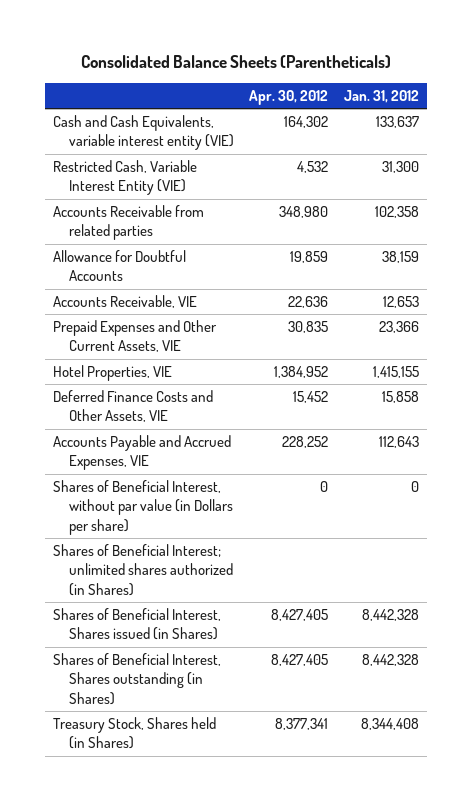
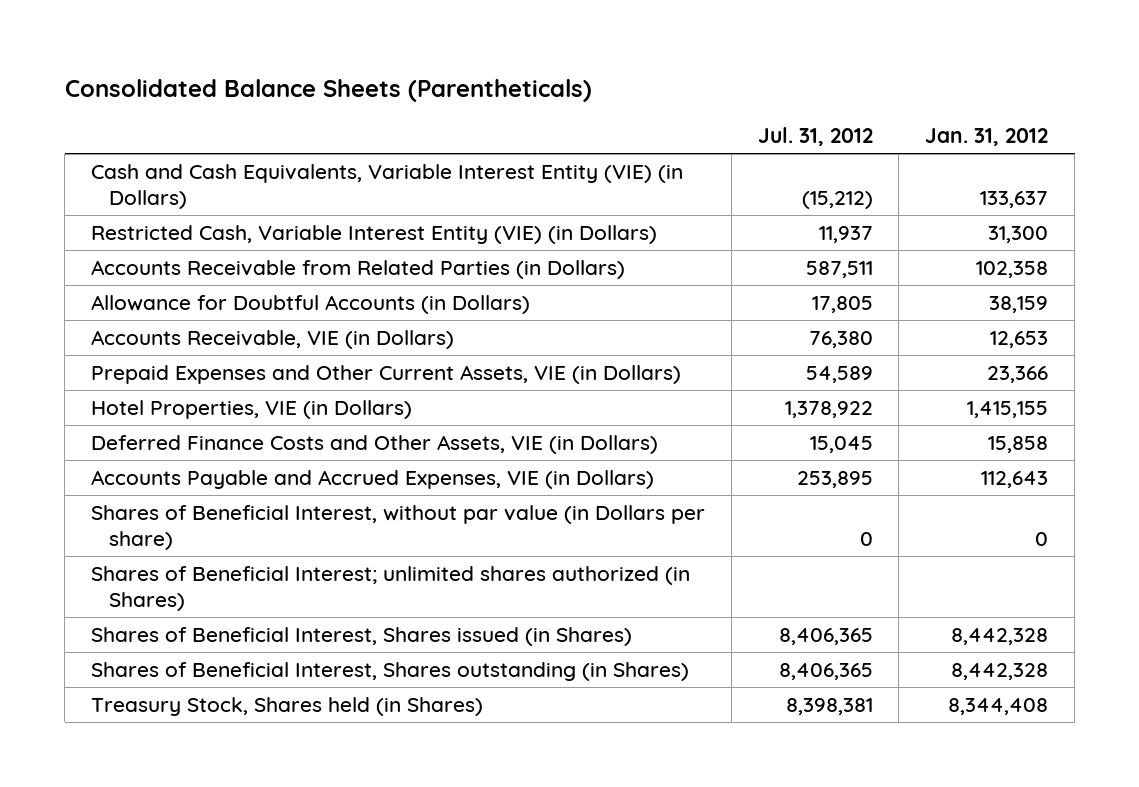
[249,90,329,106] Apr. 30, 2012 -> none
none -> [757,126,873,146] Jul. 31, 2012
[52,115,234,151] Cash and Cash Equivalents, variable interest entity (VIE) -> [90,164,683,209] Cash and Cash Equivalents, Variable Interest Entity (VIE) (in Dollars)
[52,160,197,196] Restricted Cash, Variable Interest Entity (VIE) -> [90,225,657,245] Restricted Cash, Variable Interest Entity (VIE) (in Dollars)
[52,205,204,241] Accounts Receivable from related parties -> [90,260,625,280] Accounts Receivable from Related Parties (in Dollars)
[52,250,186,282] Allowance for Doubtful Accounts -> [90,295,530,315] Allowance for Doubtful Accounts (in Dollars)
[52,295,197,309] Accounts Receivable, VIE -> [90,330,454,350] Accounts Receivable, VIE (in Dollars)
[52,320,217,353] Prepaid Expenses and Other Current Assets, VIE -> [90,365,681,385] Prepaid Expenses and Other Current Assets, VIE (in Dollars)
[52,365,172,382] Hotel Properties, VIE -> [90,400,412,420] Hotel Properties, VIE (in Dollars)
[52,390,213,423] Deferred Finance Costs and Other Assets, VIE -> [90,435,658,455] Deferred Finance Costs and Other Assets, VIE (in Dollars)
[52,435,231,471] Accounts Payable and Accrued Expenses, VIE -> [90,470,654,490] Accounts Payable and Accrued Expenses, VIE (in Dollars)

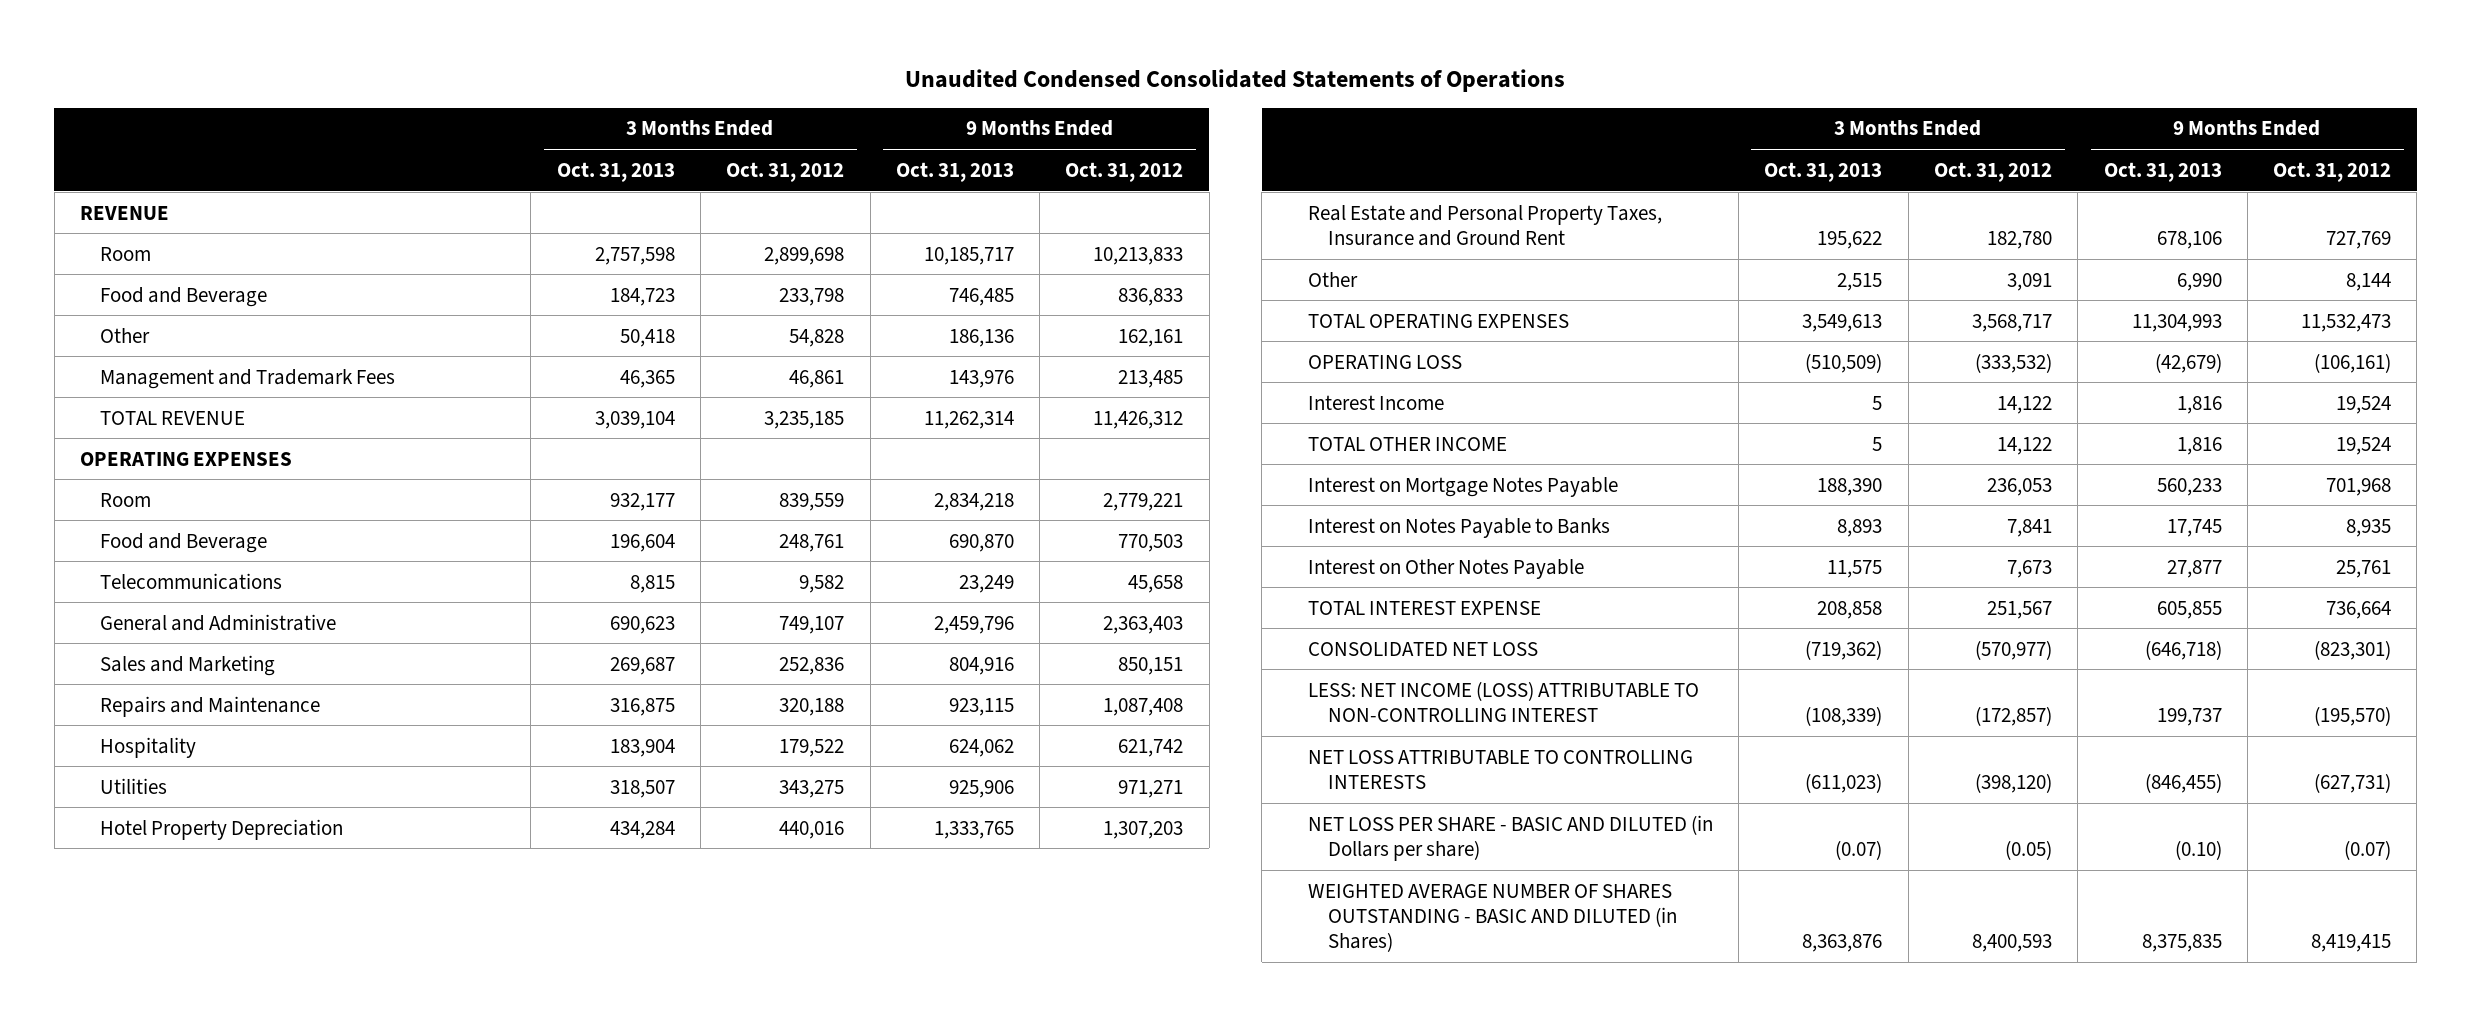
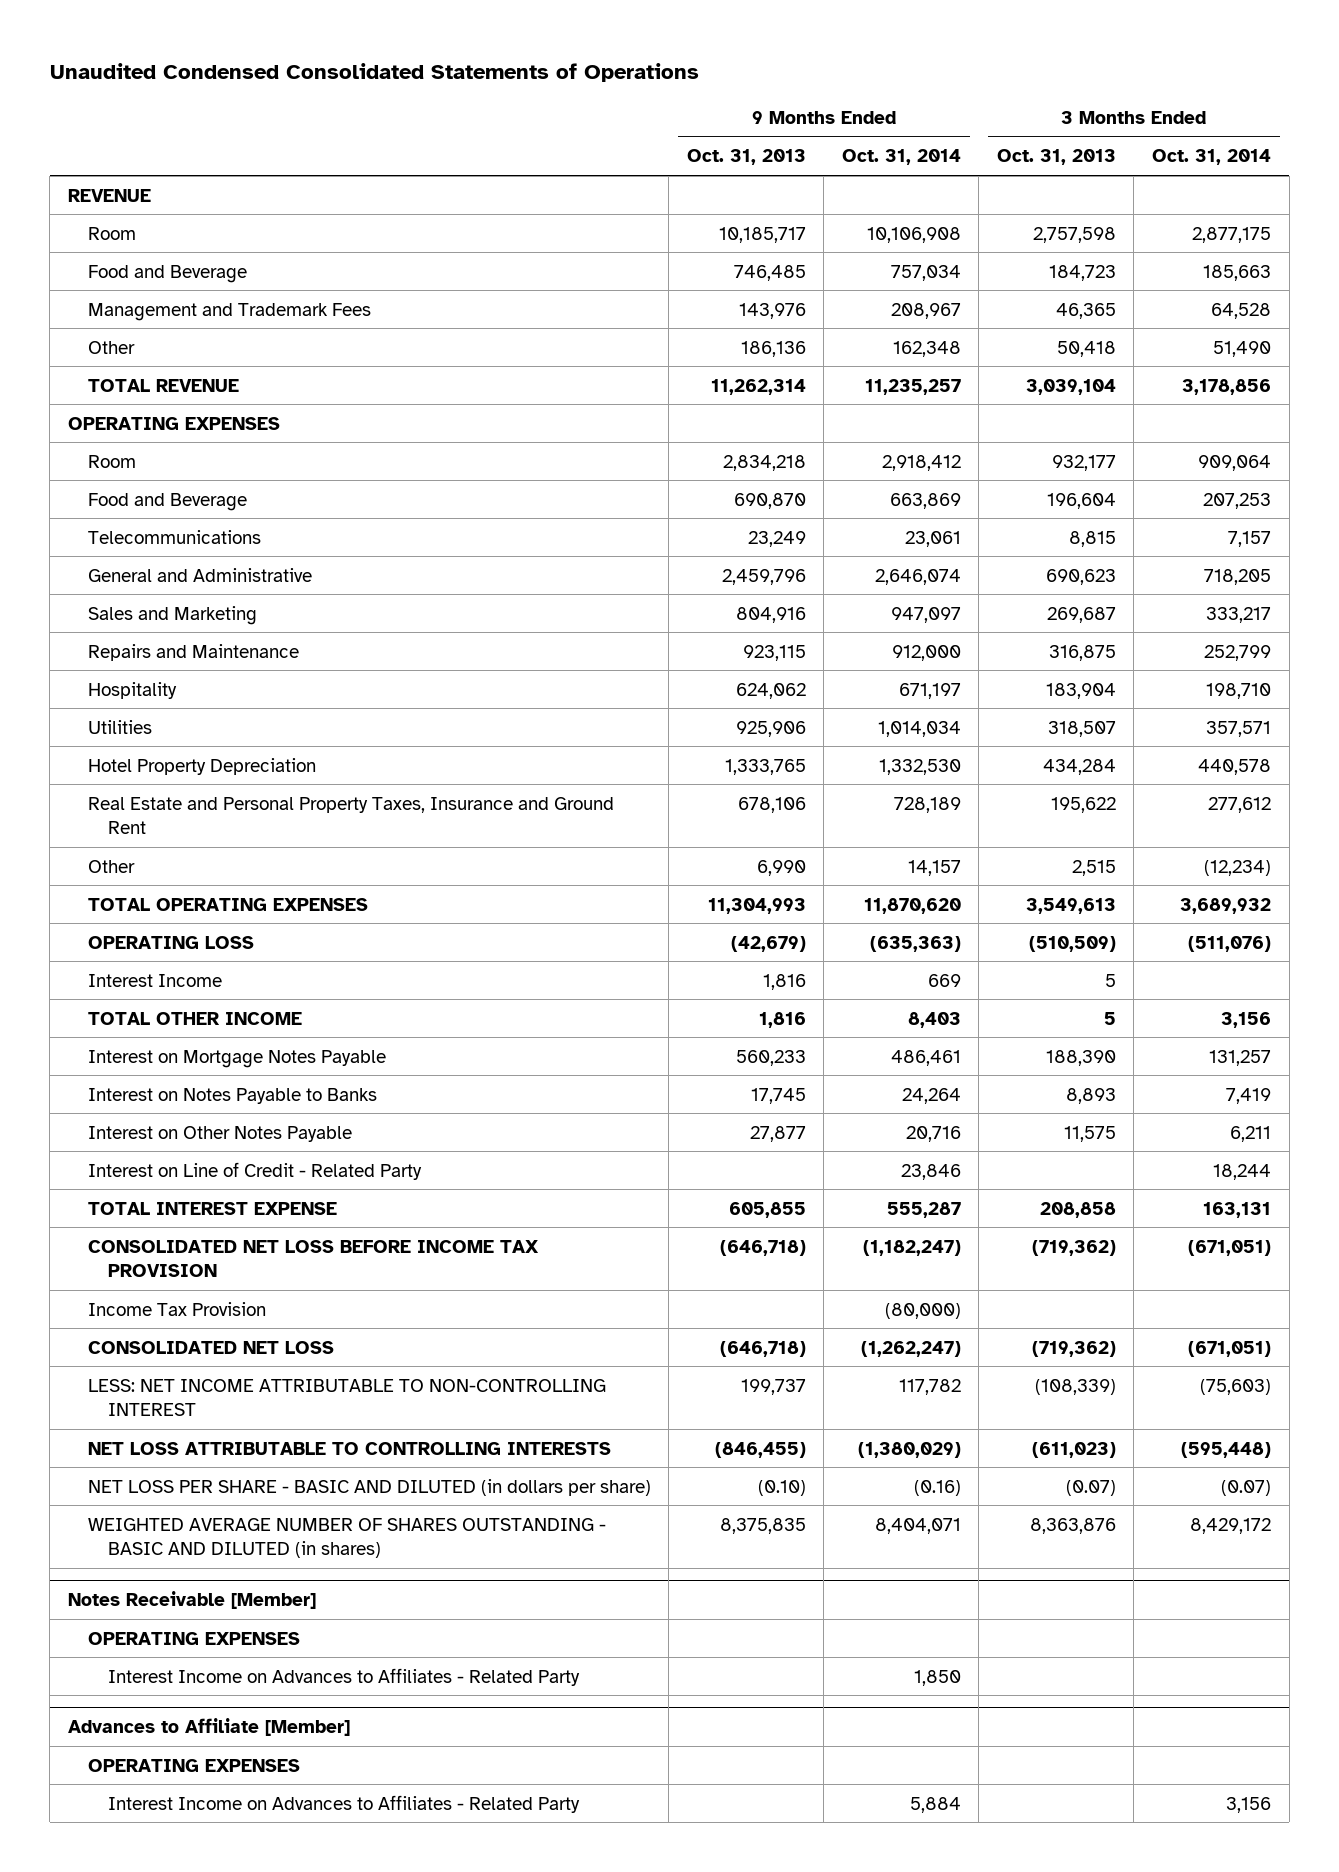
[726,161,845,182] Oct. 31, 2012 -> none
[1065,161,1184,182] Oct. 31, 2012 -> none
none -> [841,149,961,166] Oct. 31, 2014
none -> [1152,149,1272,166] Oct. 31, 2014
[99,327,150,343] Other -> [87,340,135,354] Other
none -> [87,1161,422,1180] Interest on Line of Credit - Related Party
none -> [87,1239,539,1278] CONSOLIDATED NET LOSS BEFORE INCOME TAX PROVISION
none -> [87,1301,266,1316] Income Tax Provision
[1307,680,1699,722] LESS: NET INCOME (LOSS) ATTRIBUTABLE TO NON-CONTROLLING INTEREST -> [87,1378,606,1417] LESS: NET INCOME ATTRIBUTABLE TO NON-CONTROLLING INTEREST
[1307,814,1713,861] NET LOSS PER SHARE - BASIC AND DILUTED (in Dollars per share) -> [87,1478,651,1496] NET LOSS PER SHARE - BASIC AND DILUTED (in dollars per share)
[1307,883,1677,952] WEIGHTED AVERAGE NUMBER OF SHARES OUTSTANDING - BASIC AND DILUTED (in Shares) -> [87,1517,606,1559] WEIGHTED AVERAGE NUMBER OF SHARES OUTSTANDING - BASIC AND DILUTED (in shares)
none -> [67,1590,316,1609] Notes Receivable [Member]
none -> [87,1631,300,1645] OPERATING EXPENSES
none -> [107,1667,580,1686] Interest Income on Advances to Affiliates - Related Party
none -> [67,1717,350,1736] Advances to Affiliate [Member]
none -> [87,1758,300,1772] OPERATING EXPENSES
none -> [107,1794,580,1813] Interest Income on Advances to Affiliates - Related Party

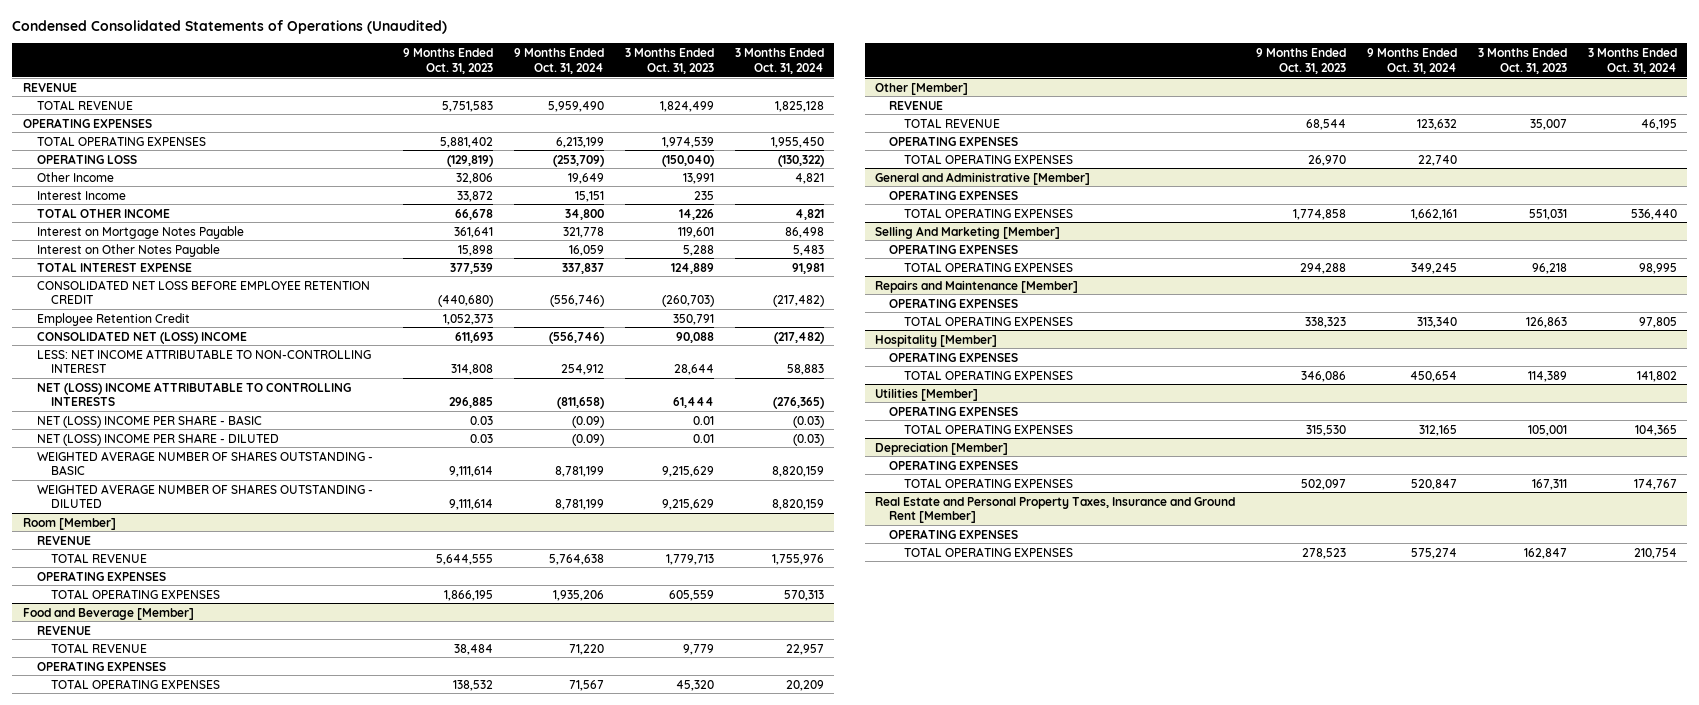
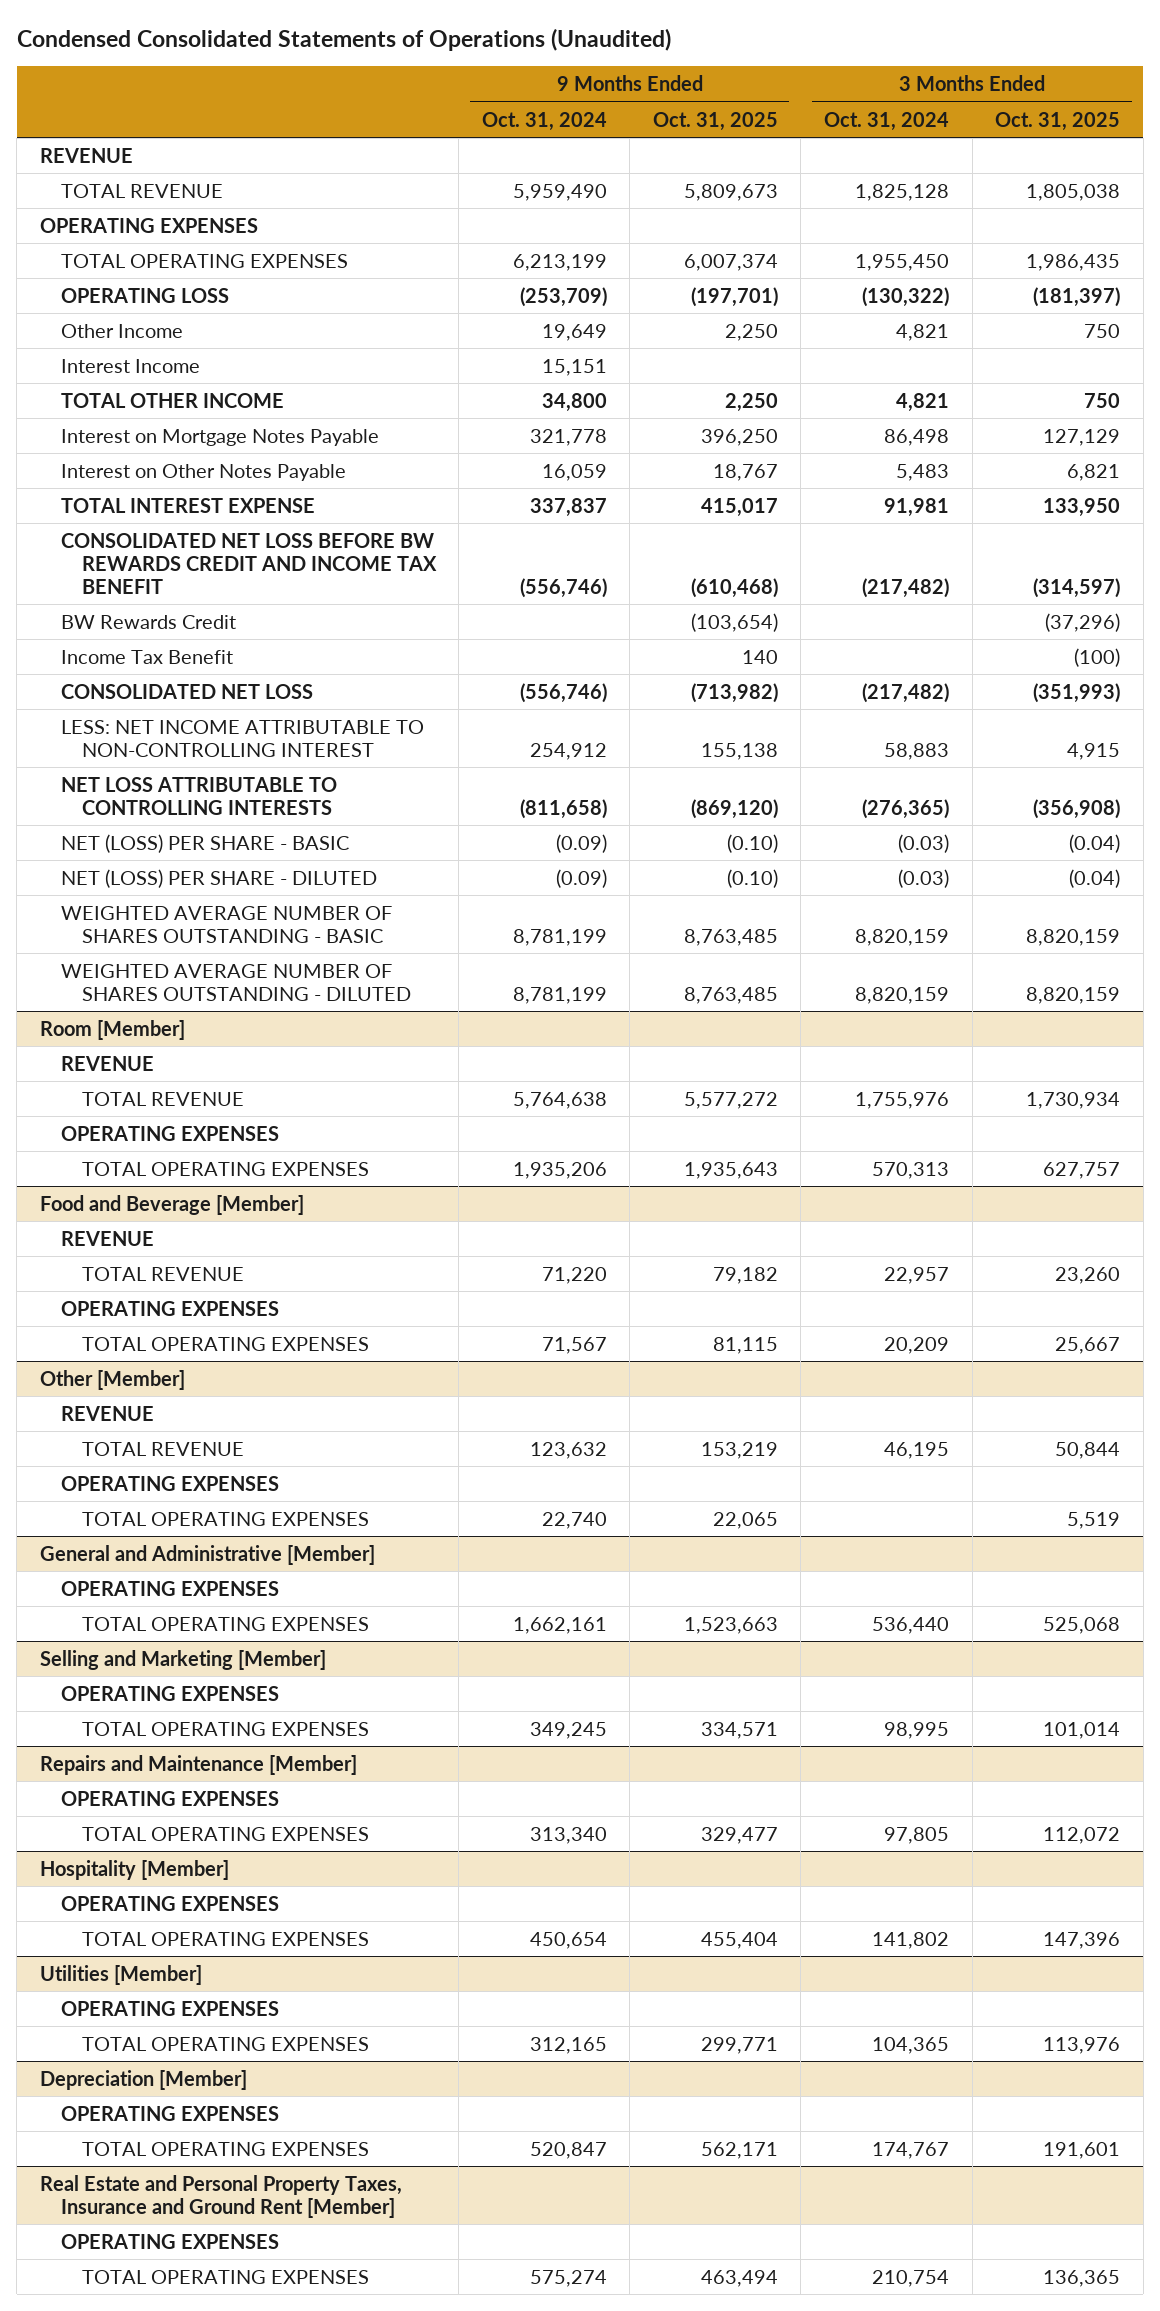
[403,47,494,74] 9 Months Ended Oct. 31, 2023 -> none
[625,47,715,74] 3 Months Ended Oct. 31, 2023 -> none
none -> [652,111,778,131] Oct. 31, 2025
none -> [995,111,1121,131] Oct. 31, 2025
[36,312,190,326] Employee Retention Credit -> none
[36,279,370,305] CONSOLIDATED NET LOSS BEFORE EMPLOYEE RETENTION CREDIT -> [60,532,437,594] CONSOLIDATED NET LOSS BEFORE BW REWARDS CREDIT AND INCOME TAX BENEFIT
none -> [60,614,236,629] BW Rewards Credit
none -> [60,649,233,664] Income Tax Benefit
[36,330,247,344] CONSOLIDATED NET (LOSS) INCOME -> [60,683,313,699] CONSOLIDATED NET LOSS
[36,381,351,407] NET (LOSS) INCOME ATTRIBUTABLE TO CONTROLLING INTERESTS -> [60,776,337,815] NET LOSS ATTRIBUTABLE TO CONTROLLING INTERESTS
[36,414,262,428] NET (LOSS) INCOME PER SHARE - BASIC -> [60,833,349,853] NET (LOSS) PER SHARE - BASIC
[36,432,279,446] NET (LOSS) INCOME PER SHARE - DILUTED -> [60,868,377,888] NET (LOSS) PER SHARE - DILUTED
[875,225,1061,239] Selling And Marketing [Member] -> [39,1649,326,1670] Selling and Marketing [Member]

